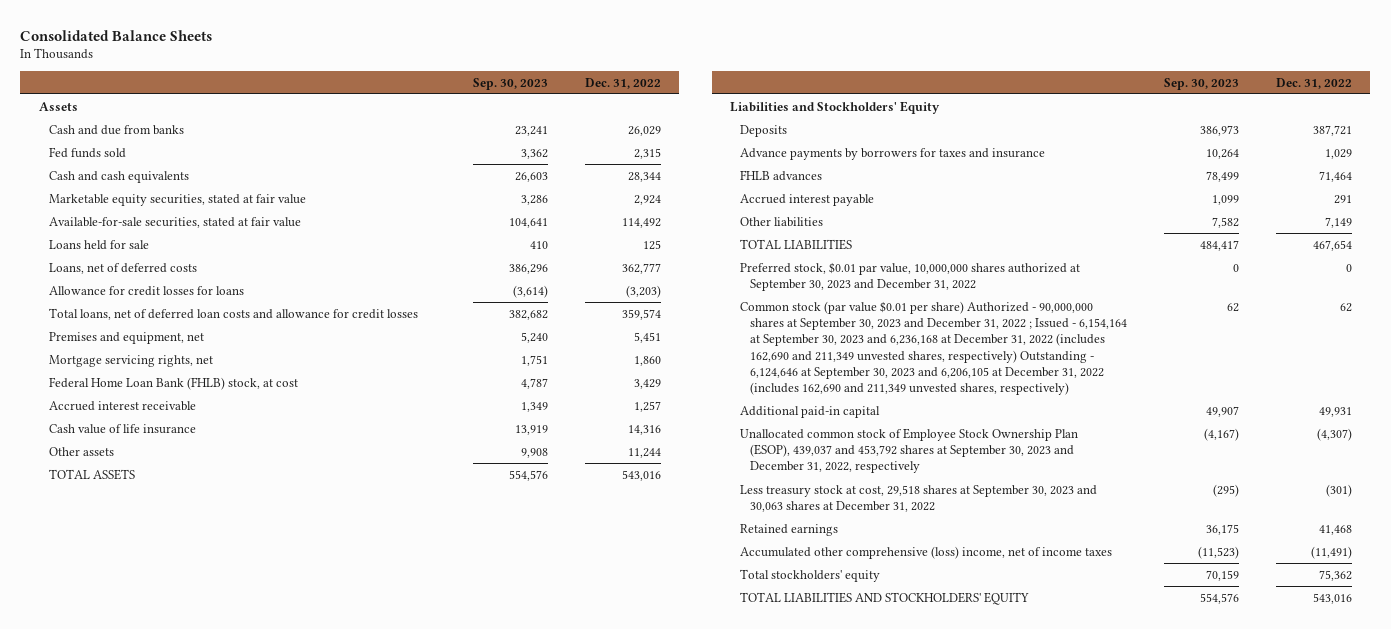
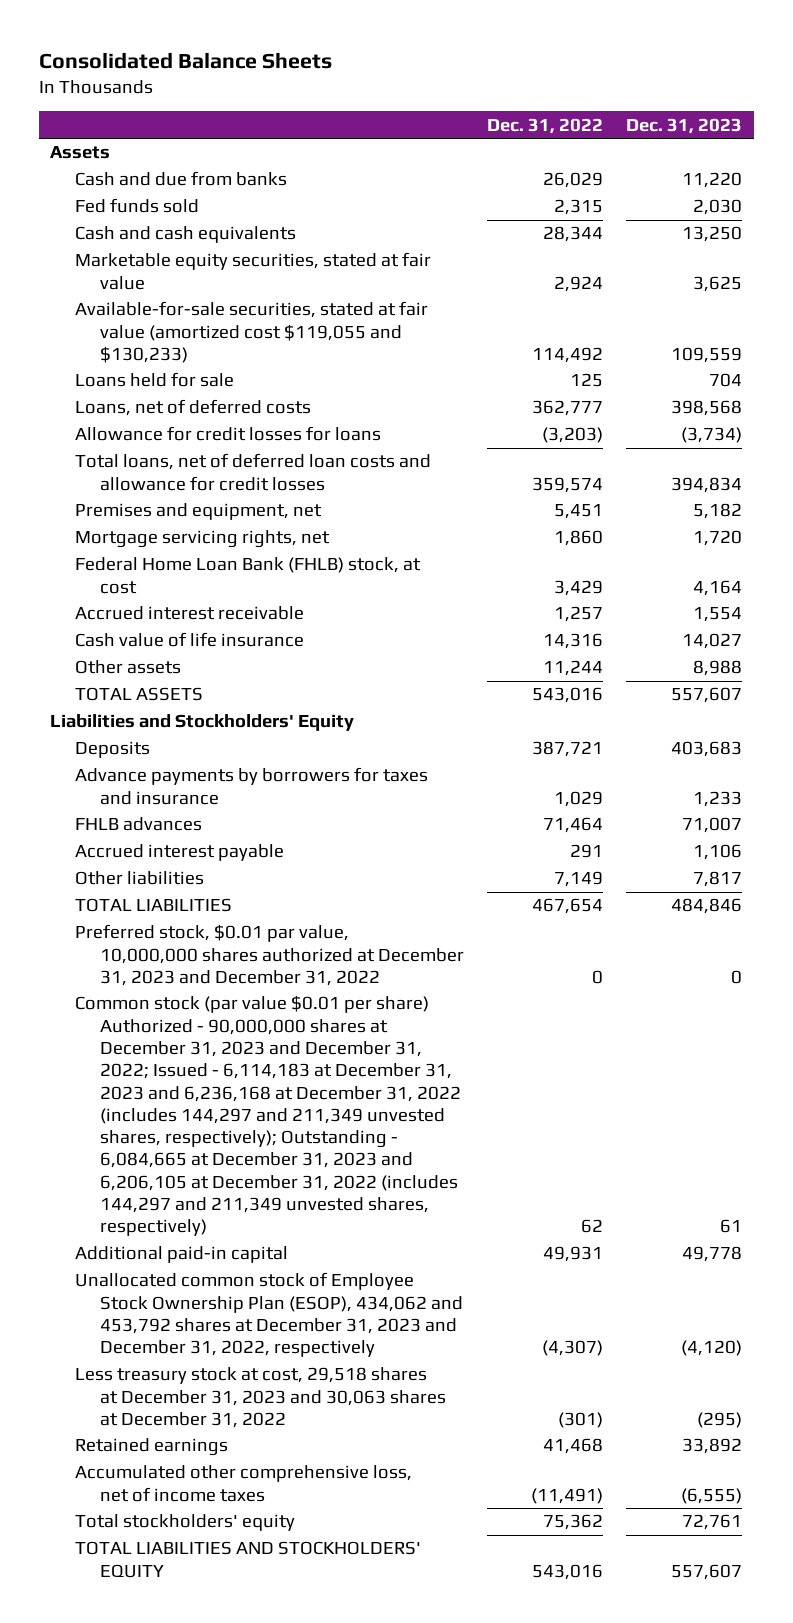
[472,77,548,90] Sep. 30, 2023 -> none
none -> [626,117,743,134] Dec. 31, 2023
[48,216,301,228] Available-for-sale securities, stated at fair value -> [75,301,429,364] Available-for-sale securities, stated at fair value (amortized cost $119,055 and $130,233)
[740,261,1081,291] Preferred stock, $0.01 par value, 10,000,000 shares authorized at September 30, 2023 and December 31, 2022 -> [75,924,465,987] Preferred stock, $0.01 par value, 10,000,000 shares authorized at December 31, 2023 and December 31, 2022
[740,300,1128,396] Common stock (par value $0.01 per share) Authorized - 90,000,000 shares at September 30, 2023 and December 31, 2022 ; Issued - 6,154,164 at September 30, 2023 and 6,236,168 at December 31, 2022 (includes 162,690 and 211,349 unvested shares, respectively) Outstanding - 6,124,646 at September 30, 2023 and 6,206,105 at December 31, 2022 (includes 162,690 and 211,349 unvested shares, respectively) -> [75,995,462,1237] Common stock (par value $0.01 per share) Authorized - 90,000,000 shares at December 31, 2023 and December 31, 2022; Issued - 6,114,183 at December 31, 2023 and 6,236,168 at December 31, 2022 (includes 144,297 and 211,349 unvested shares, respectively); Outstanding - 6,084,665 at December 31, 2023 and 6,206,105 at December 31, 2022 (includes 144,297 and 211,349 unvested shares, respectively)
[740,427,1079,474] Unallocated common stock of Employee Stock Ownership Plan (ESOP), 439,037 and 453,792 shares at September 30, 2023 and December 31, 2022, respectively -> [75,1272,464,1358] Unallocated common stock of Employee Stock Ownership Plan (ESOP), 434,062 and 453,792 shares at December 31, 2023 and December 31, 2022, respectively
[740,484,1098,512] Less treasury stock at cost, 29,518 shares at September 30, 2023 and 30,063 shares at December 31, 2022 -> [75,1367,447,1429] Less treasury stock at cost, 29,518 shares at December 31, 2023 and 30,063 shares at December 31, 2022
[740,545,1113,559] Accumulated other comprehensive (loss) income, net of income taxes -> [75,1465,413,1502] Accumulated other comprehensive loss, net of income taxes

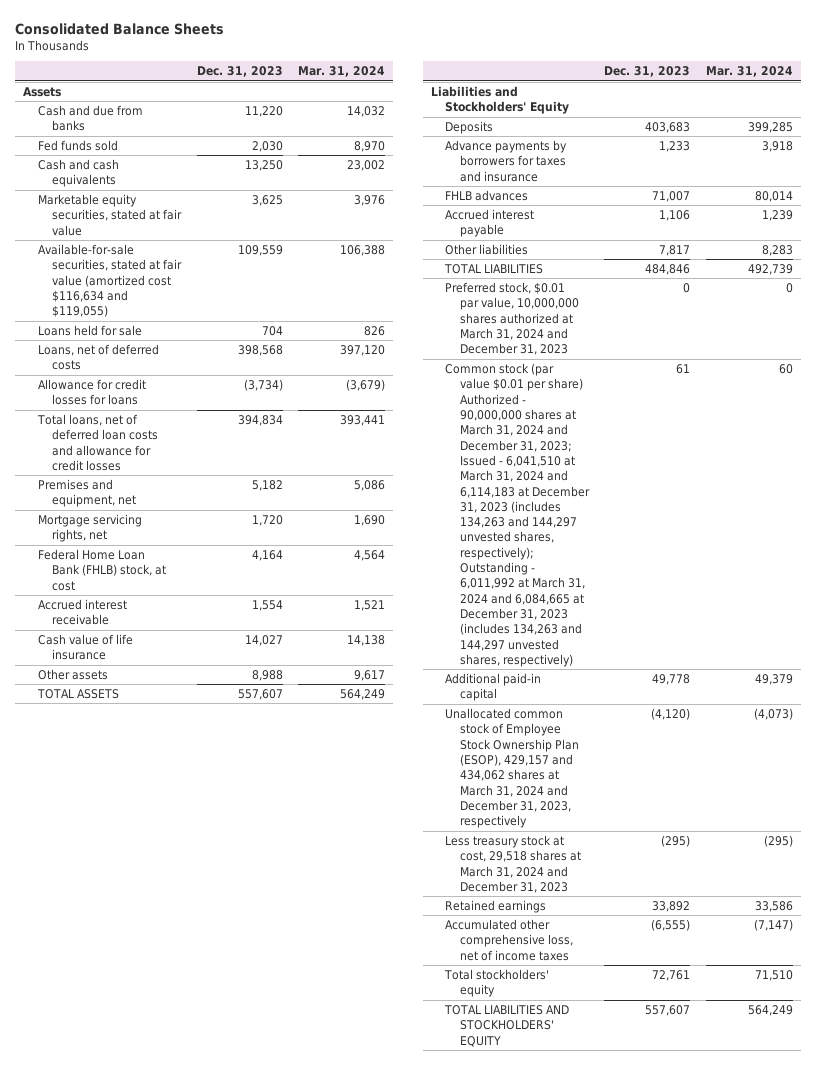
[487,117,604,134] Dec. 31, 2022 -> none
none -> [298,66,386,78] Mar. 31, 2024
[75,301,429,364] Available-for-sale securities, stated at fair value (amortized cost $119,055 and $130,233) -> [37,243,183,318] Available-for-sale securities, stated at fair value (amortized cost $116,634 and $119,055)
[75,924,465,987] Preferred stock, $0.01 par value, 10,000,000 shares authorized at December 31, 2023 and December 31, 2022 -> [445,281,579,356] Preferred stock, $0.01 par value, 10,000,000 shares authorized at March 31, 2024 and December 31, 2023
[75,995,462,1237] Common stock (par value $0.01 per share) Authorized - 90,000,000 shares at December 31, 2023 and December 31, 2022; Issued - 6,114,183 at December 31, 2023 and 6,236,168 at December 31, 2022 (includes 144,297 and 211,349 unvested shares, respectively); Outstanding - 6,084,665 at December 31, 2023 and 6,206,105 at December 31, 2022 (includes 144,297 and 211,349 unvested shares, respectively) -> [445,362,590,668] Common stock (par value $0.01 per share) Authorized - 90,000,000 shares at March 31, 2024 and December 31, 2023; Issued - 6,041,510 at March 31, 2024 and 6,114,183 at December 31, 2023 (includes 134,263 and 144,297 unvested shares, respectively); Outstanding - 6,011,992 at March 31, 2024 and 6,084,665 at December 31, 2023 (includes 134,263 and 144,297 unvested shares, respectively)
[75,1272,464,1358] Unallocated common stock of Employee Stock Ownership Plan (ESOP), 434,062 and 453,792 shares at December 31, 2023 and December 31, 2022, respectively -> [445,707,579,829] Unallocated common stock of Employee Stock Ownership Plan (ESOP), 429,157 and 434,062 shares at March 31, 2024 and December 31, 2023, respectively
[75,1367,447,1429] Less treasury stock at cost, 29,518 shares at December 31, 2023 and 30,063 shares at December 31, 2022 -> [445,834,581,893] Less treasury stock at cost, 29,518 shares at March 31, 2024 and December 31, 2023

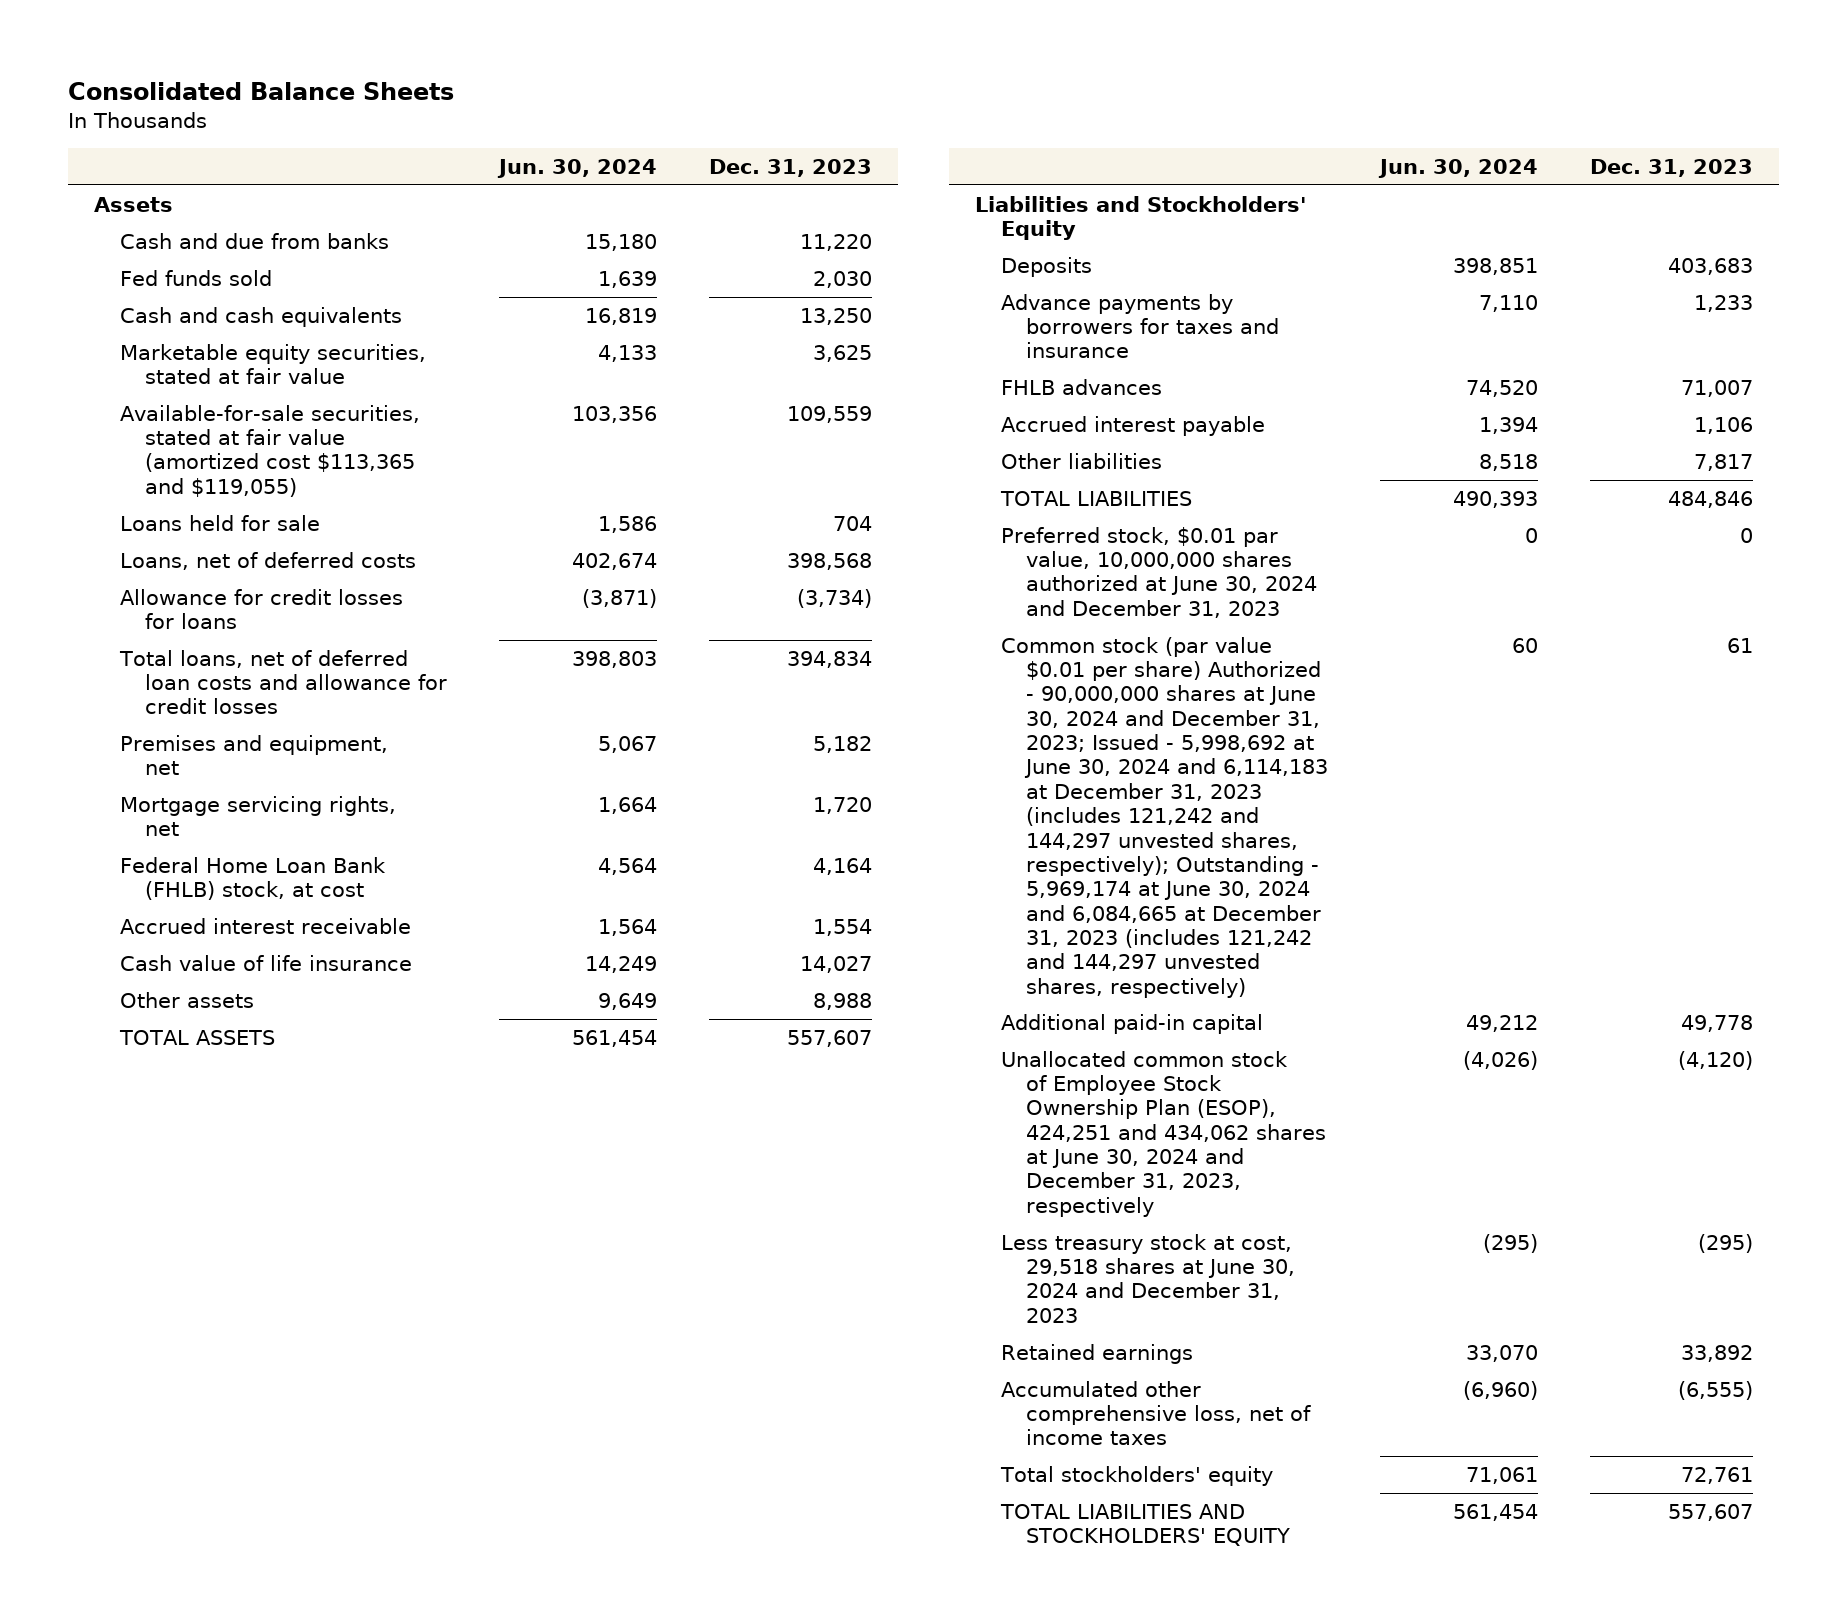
[298,66,386,78] Mar. 31, 2024 -> none
none -> [497,158,658,178] Jun. 30, 2024
[37,243,183,318] Available-for-sale securities, stated at fair value (amortized cost $116,634 and $119,055) -> [119,404,420,497] Available-for-sale securities, stated at fair value (amortized cost $113,365 and $119,055)
[445,281,579,356] Preferred stock, $0.01 par value, 10,000,000 shares authorized at March 31, 2024 and December 31, 2023 -> [1000,526,1318,618] Preferred stock, $0.01 par value, 10,000,000 shares authorized at June 30, 2024 and December 31, 2023
[445,362,590,668] Common stock (par value $0.01 per share) Authorized - 90,000,000 shares at March 31, 2024 and December 31, 2023; Issued - 6,041,510 at March 31, 2024 and 6,114,183 at December 31, 2023 (includes 134,263 and 144,297 unvested shares, respectively); Outstanding - 6,011,992 at March 31, 2024 and 6,084,665 at December 31, 2023 (includes 134,263 and 144,297 unvested shares, respectively) -> [1000,636,1329,998] Common stock (par value $0.01 per share) Authorized - 90,000,000 shares at June 30, 2024 and December 31, 2023; Issued - 5,998,692 at June 30, 2024 and 6,114,183 at December 31, 2023 (includes 121,242 and 144,297 unvested shares, respectively); Outstanding - 5,969,174 at June 30, 2024 and 6,084,665 at December 31, 2023 (includes 121,242 and 144,297 unvested shares, respectively)
[445,707,579,829] Unallocated common stock of Employee Stock Ownership Plan (ESOP), 429,157 and 434,062 shares at March 31, 2024 and December 31, 2023, respectively -> [1000,1050,1327,1217] Unallocated common stock of Employee Stock Ownership Plan (ESOP), 424,251 and 434,062 shares at June 30, 2024 and December 31, 2023, respectively
[445,834,581,893] Less treasury stock at cost, 29,518 shares at March 31, 2024 and December 31, 2023 -> [1000,1233,1296,1323] Less treasury stock at cost, 29,518 shares at June 30, 2024 and December 31, 2023

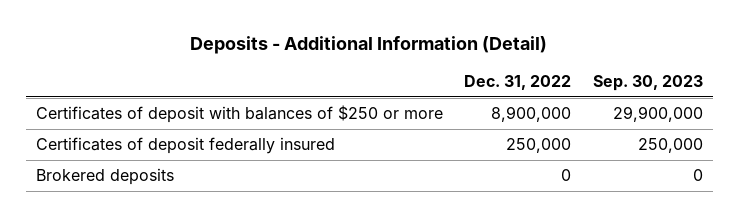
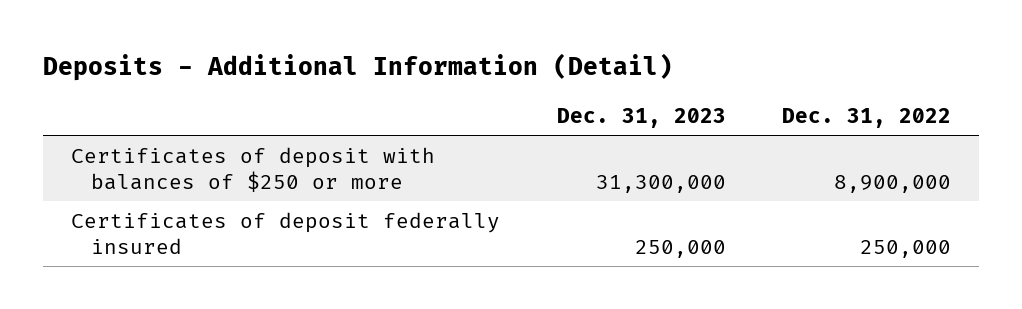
[592,75,703,92] Sep. 30, 2023 -> none
none -> [556,107,726,128] Dec. 31, 2023
[36,168,175,186] Brokered deposits -> none

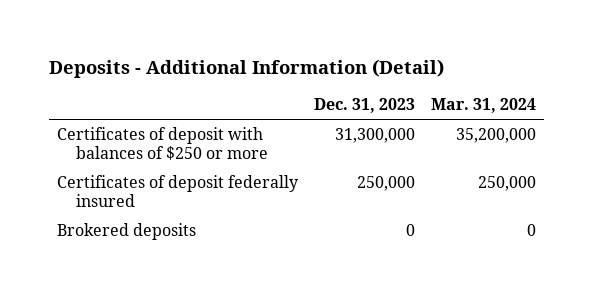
[781,107,951,128] Dec. 31, 2022 -> none
none -> [431,98,537,114] Mar. 31, 2024
none -> [57,223,197,241] Brokered deposits

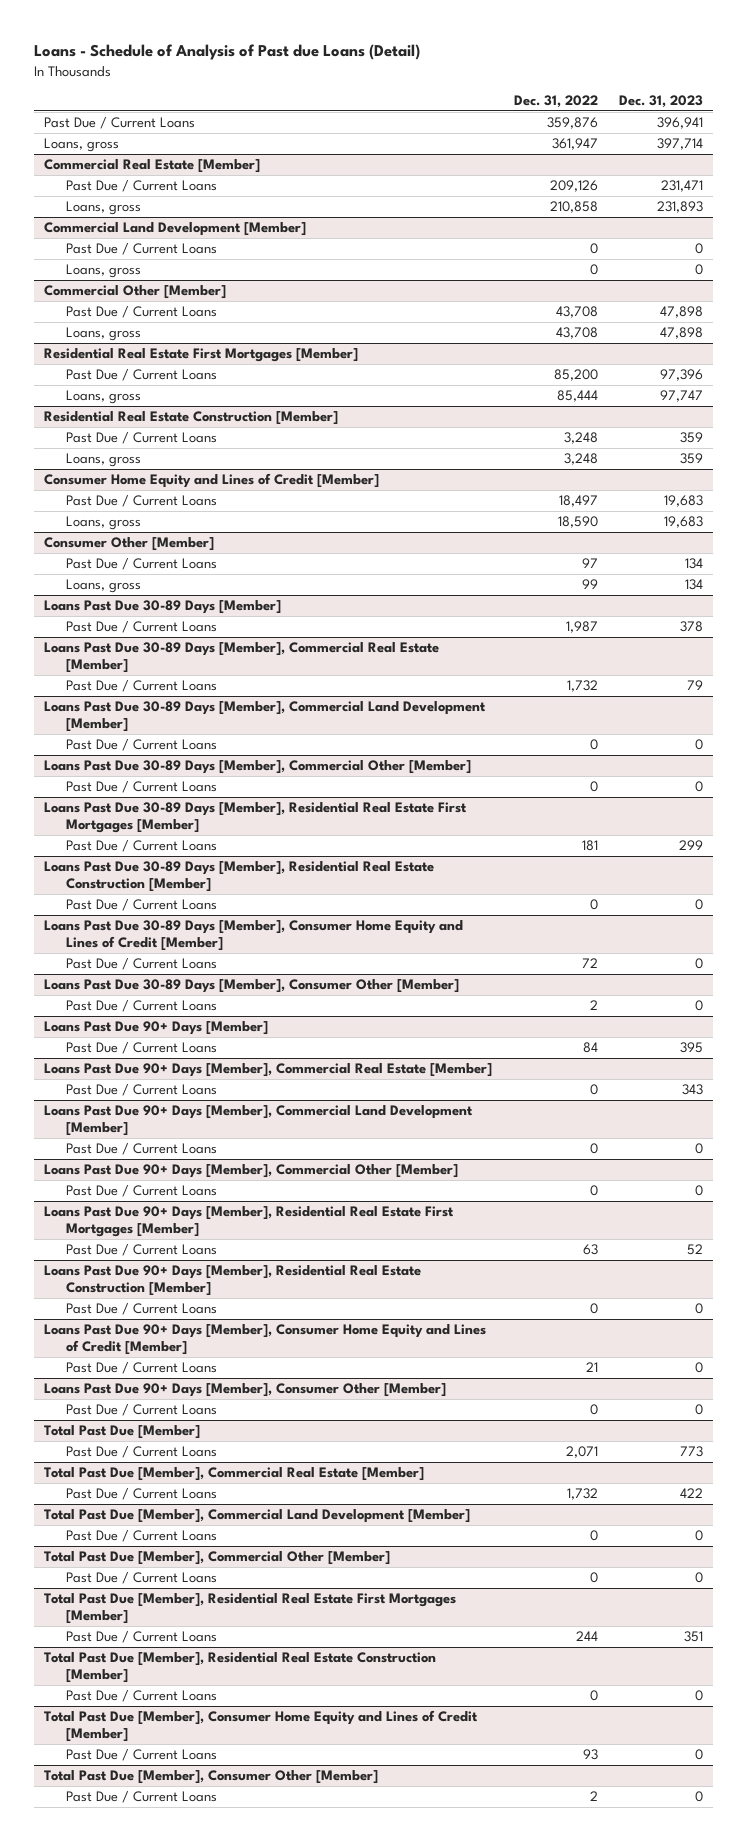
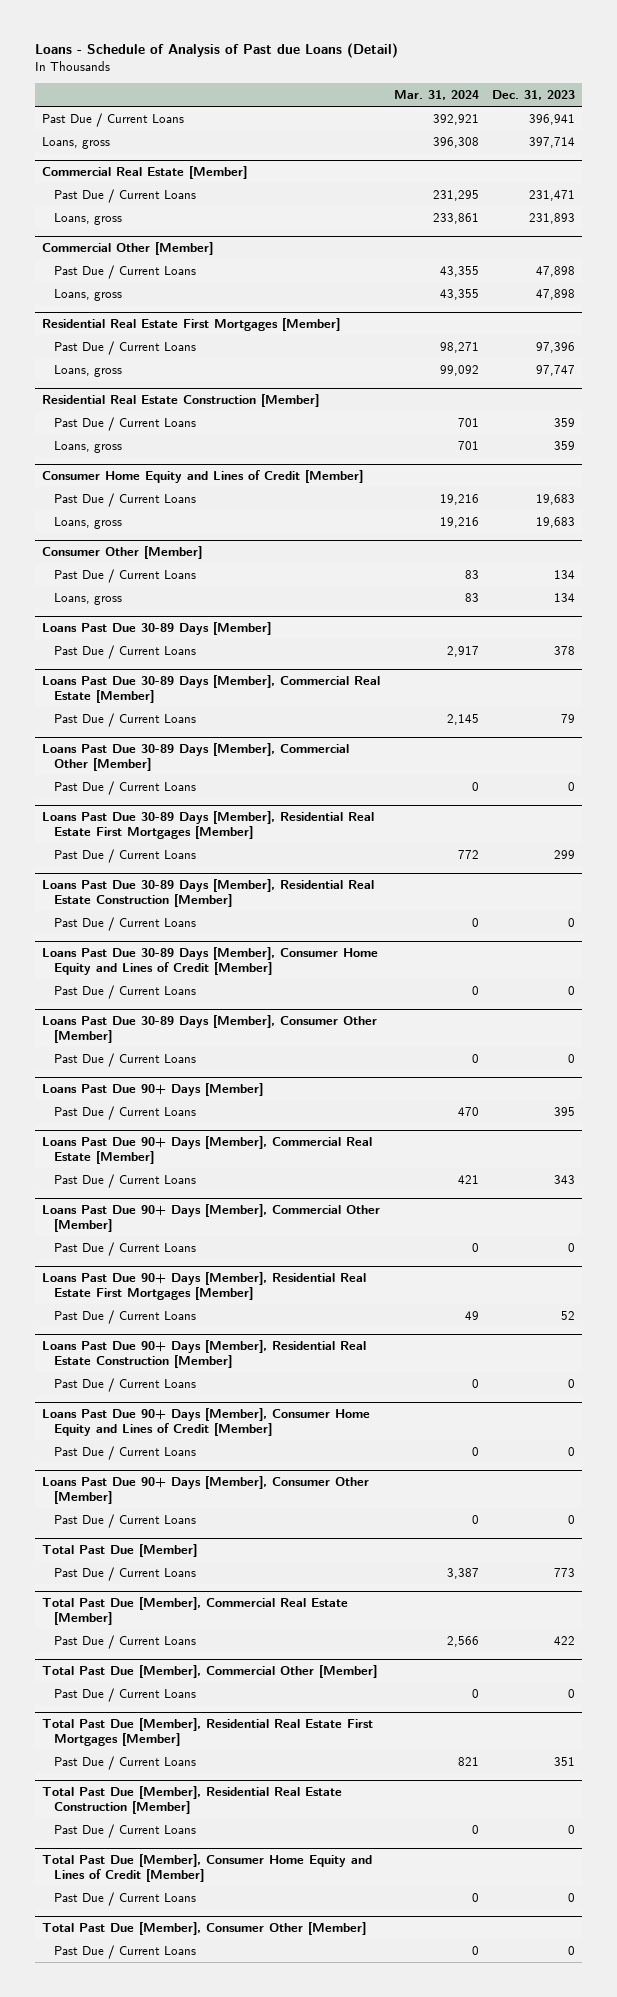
[513,95,598,109] Dec. 31, 2022 -> none
none -> [393,90,479,101] Mar. 31, 2024
[44,222,307,237] Commercial Land Development [Member] -> none
[65,243,217,256] Past Due / Current Loans -> none
[65,264,141,279] Loans, gross -> none
[44,701,487,733] Loans Past Due 30-89 Days [Member], Commercial Land Development [Member] -> none
[65,739,217,752] Past Due / Current Loans -> none
[44,1105,474,1137] Loans Past Due 90+ Days [Member], Commercial Land Development [Member] -> none
[65,1143,217,1156] Past Due / Current Loans -> none
[44,1509,471,1524] Total Past Due [Member], Commercial Land Development [Member] -> none
[65,1530,217,1543] Past Due / Current Loans -> none

